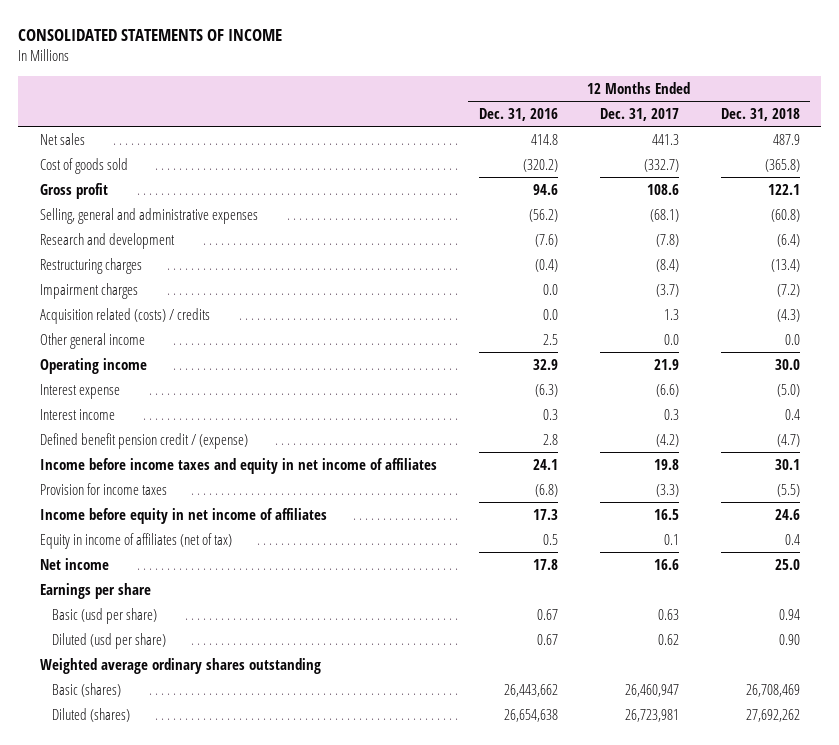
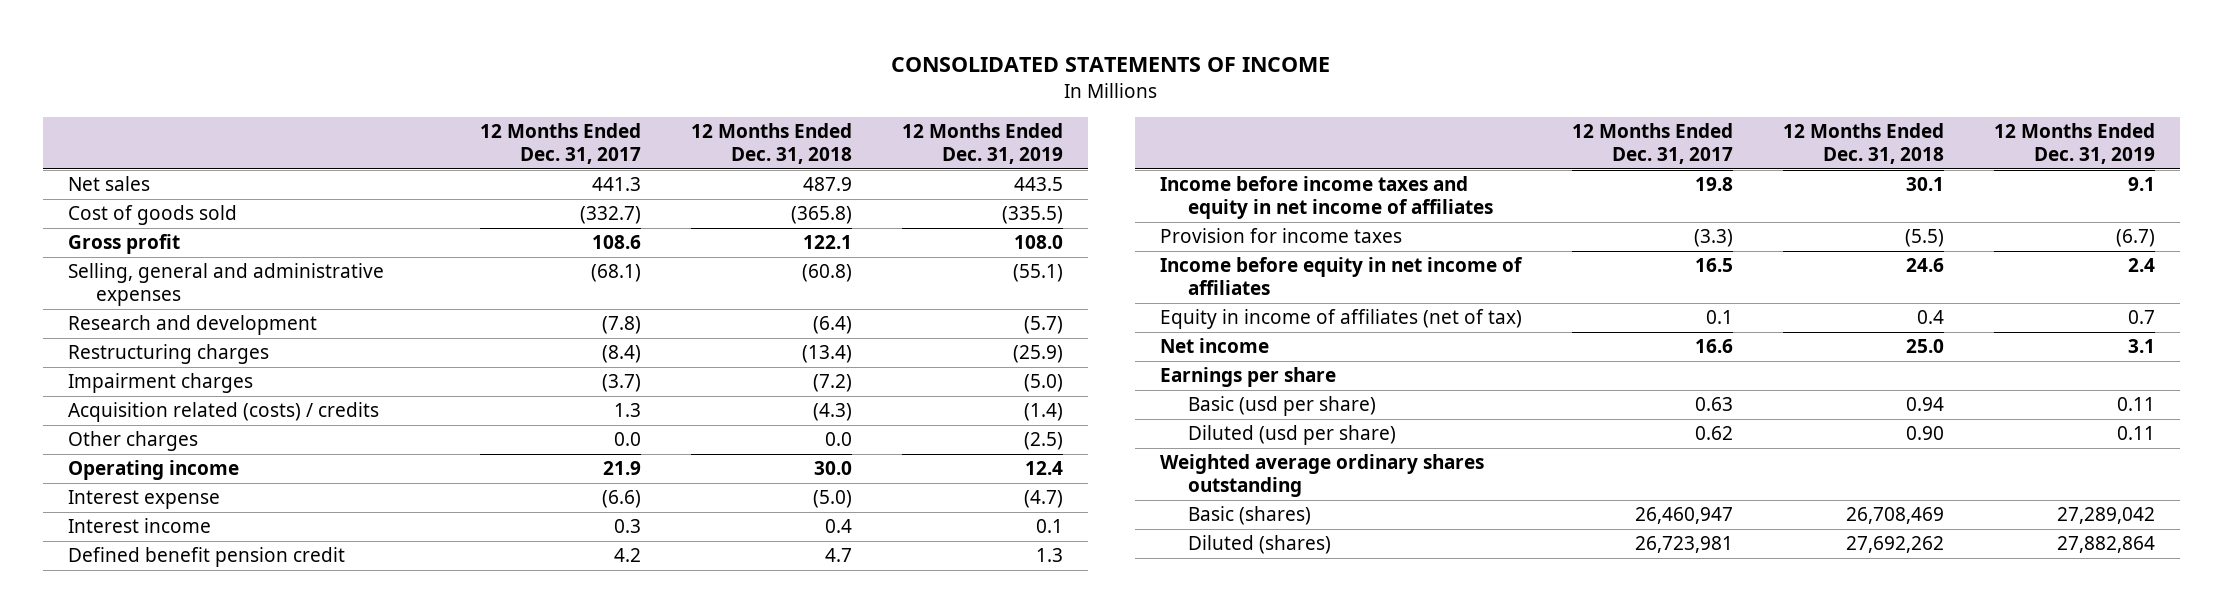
[478,108,558,122] Dec. 31, 2016 -> none
none -> [901,122,1063,165] 12 Months Ended Dec. 31, 2019
[39,332,145,349] Other general income -> [67,431,198,452] Other charges
[39,432,248,449] Defined benefit pension credit / (expense) -> [67,547,345,568] Defined benefit pension credit
[655,433,679,447] (4.2) -> [613,548,641,563] 4.2
[776,433,800,447] (4.7) -> [824,548,852,563] 4.7

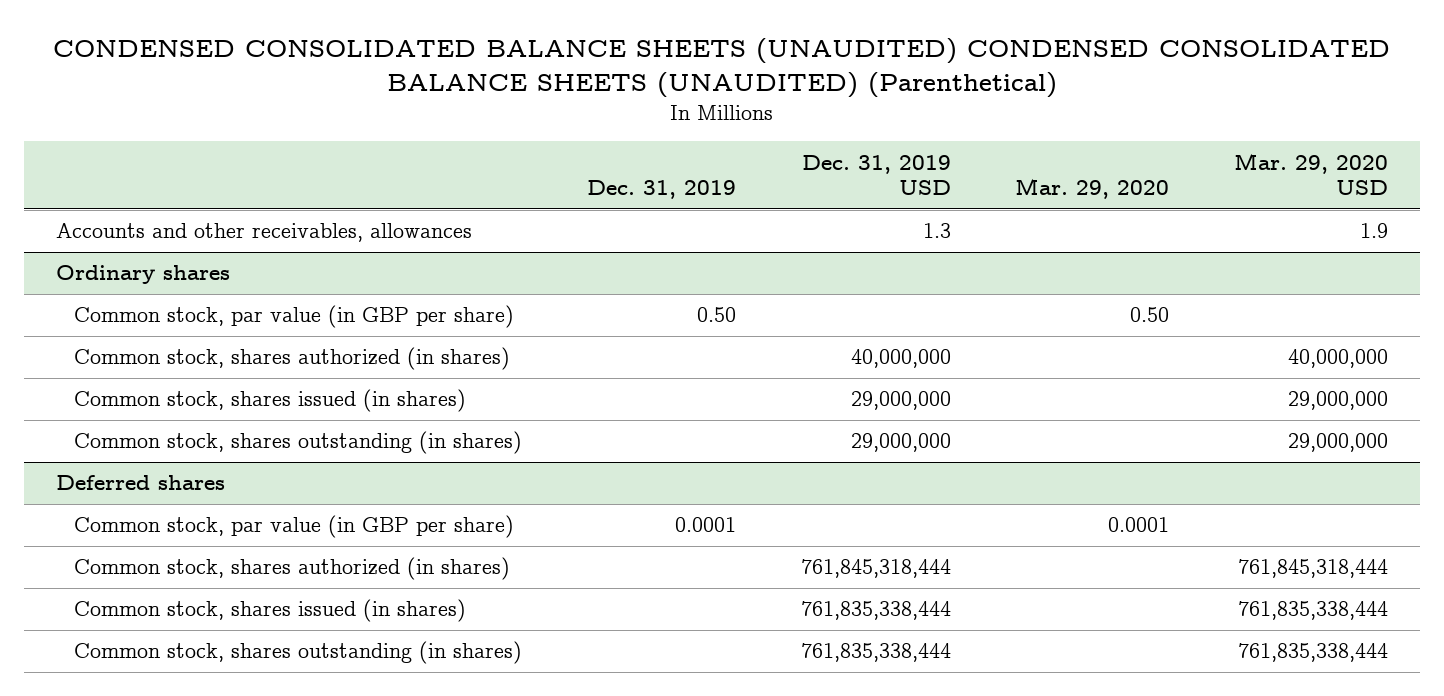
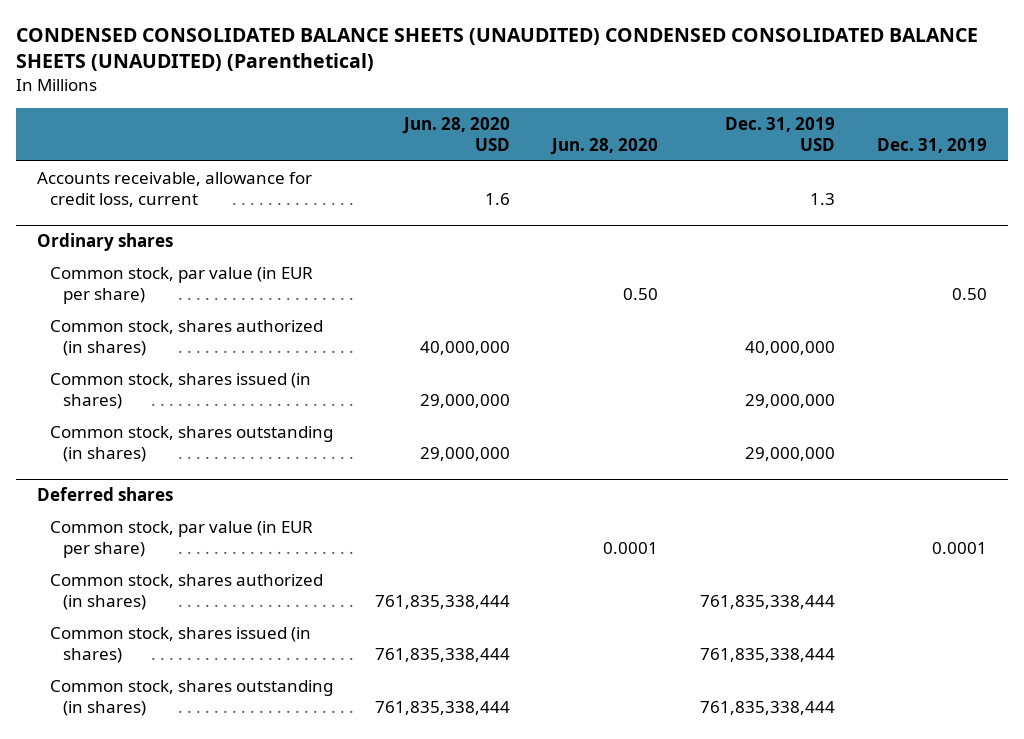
[1015,178,1170,200] Mar. 29, 2020 -> none
[1234,152,1389,196] Mar. 29, 2020 USD -> none
none -> [402,116,511,151] Jun. 28, 2020 USD
none -> [550,137,659,155] Jun. 28, 2020
[55,223,472,243] Accounts and other receivables, allowances -> [36,172,312,207] Accounts receivable, allowance for credit loss, current
[74,305,515,329] Common stock, par value (in GBP per share) -> [49,267,313,304] Common stock, par value (in EUR per share)
[74,515,515,539] Common stock, par value (in GBP per share) -> [49,521,313,558] Common stock, par value (in EUR per share)
[800,559,951,579] 761,845,318,444 -> [700,594,836,609] 761,835,338,444

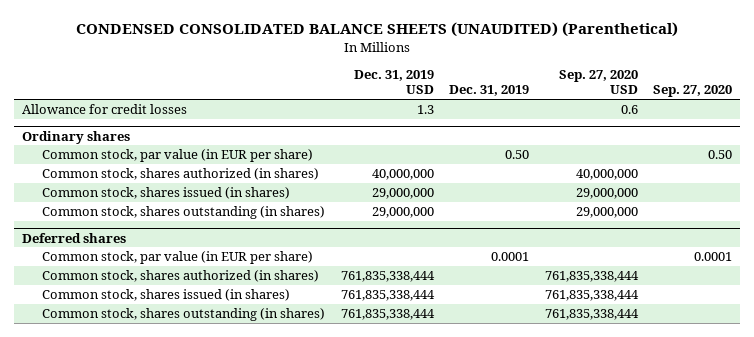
[15,27,978,72] CONDENSED CONSOLIDATED BALANCE SHEETS (UNAUDITED) CONDENSED CONSOLIDATED BALANCE SHEETS (UNAUDITED) (Parenthetical) -> [75,22,678,38] CONDENSED CONSOLIDATED BALANCE SHEETS (UNAUDITED) (Parenthetical)
[402,116,511,151] Jun. 28, 2020 USD -> none
[550,137,659,155] Jun. 28, 2020 -> none
none -> [558,69,638,95] Sep. 27, 2020 USD
none -> [653,85,733,98] Sep. 27, 2020
[36,172,312,207] Accounts receivable, allowance for credit loss, current -> [21,104,187,115] Allowance for credit losses

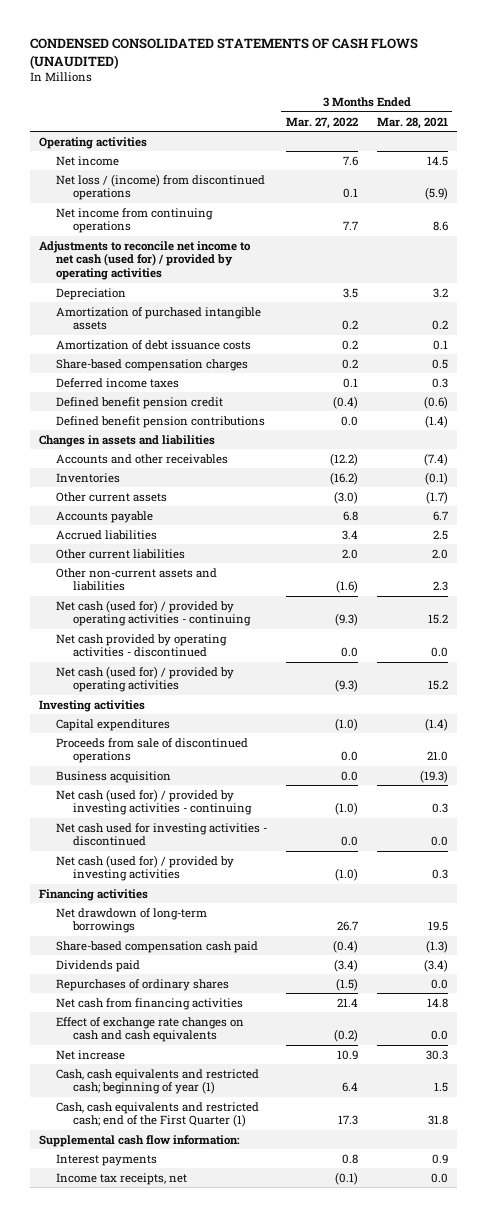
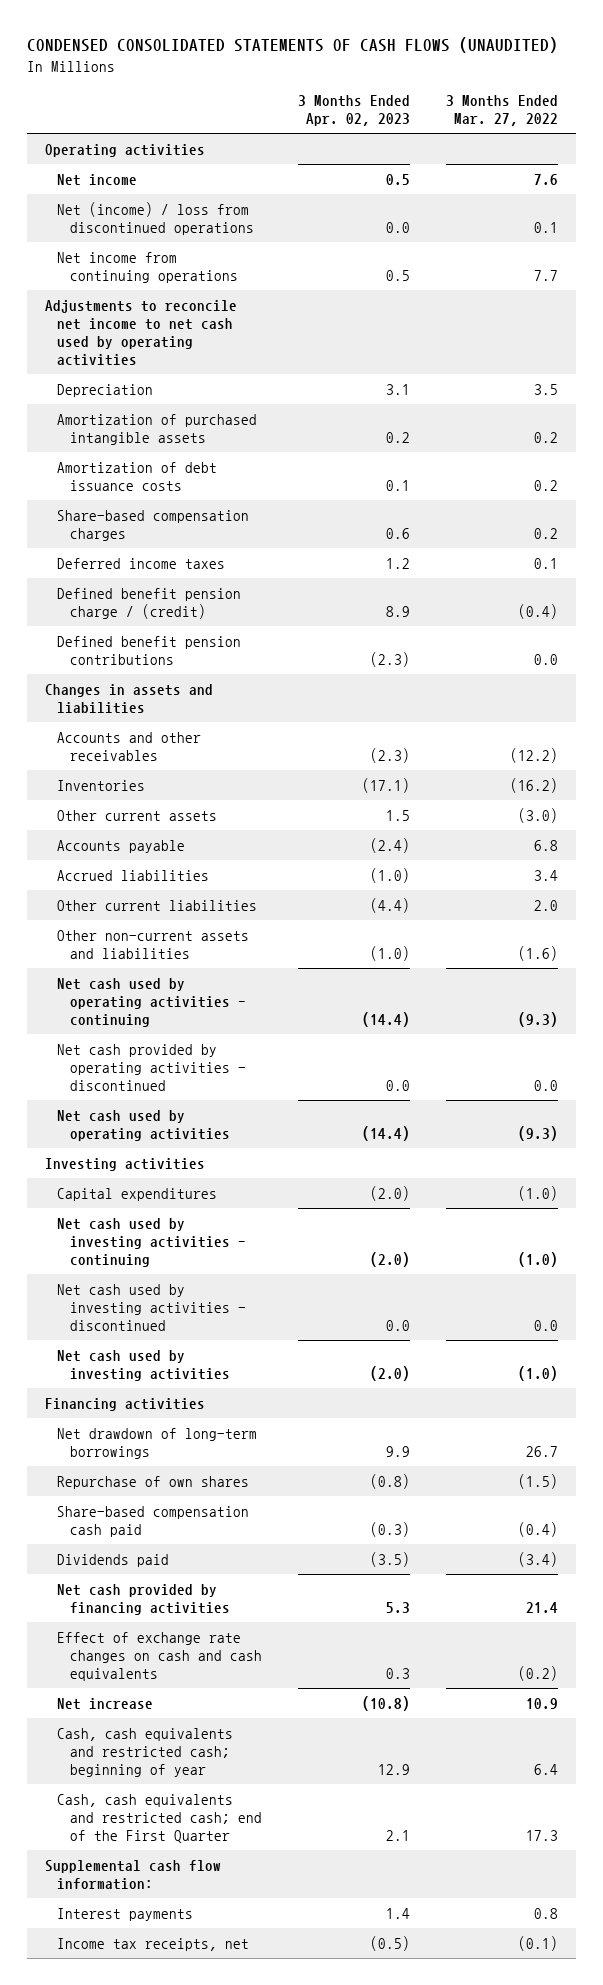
[376,116,448,129] Mar. 28, 2021 -> none
none -> [297,95,410,127] 3 Months Ended Apr. 02, 2023
[56,173,266,201] Net loss / (income) from discontinued operations -> [57,201,254,235] Net (income) / loss from discontinued operations
[39,240,252,281] Adjustments to reconcile net income to net cash (used for) / provided by operating activities -> [45,299,238,366] Adjustments to reconcile net income to net cash used by operating activities
[56,396,224,409] Defined benefit pension credit -> [57,587,242,619] Defined benefit pension charge / (credit)
[56,599,252,627] Net cash (used for) / provided by operating activities - continuing -> [57,977,246,1027] Net cash used by operating activities - continuing
[56,665,235,693] Net cash (used for) / provided by operating activities -> [57,1109,230,1141] Net cash used by operating activities
[56,737,249,764] Proceeds from sale of discontinued operations -> none
[56,770,172,783] Business acquisition -> none
[56,788,253,816] Net cash (used for) / provided by investing activities - continuing -> [57,1217,246,1267] Net cash used by investing activities - continuing
[56,822,268,847] Net cash used for investing activities - discontinued -> [57,1283,246,1331] Net cash used by investing activities - discontinued
[56,854,235,882] Net cash (used for) / provided by investing activities -> [57,1349,230,1381] Net cash used by investing activities
none -> [57,1475,250,1489] Repurchase of own shares
[56,978,230,991] Repurchases of ordinary shares -> none
[56,997,244,1010] Net cash from financing activities -> [57,1583,230,1615] Net cash provided by financing activities
[56,1068,260,1095] Cash, cash equivalents and restricted cash; beginning of year (1) -> [57,1727,234,1777] Cash, cash equivalents and restricted cash; beginning of year
[56,1101,260,1128] Cash, cash equivalents and restricted cash; end of the First Quarter (1) -> [57,1793,262,1843] Cash, cash equivalents and restricted cash; end of the First Quarter

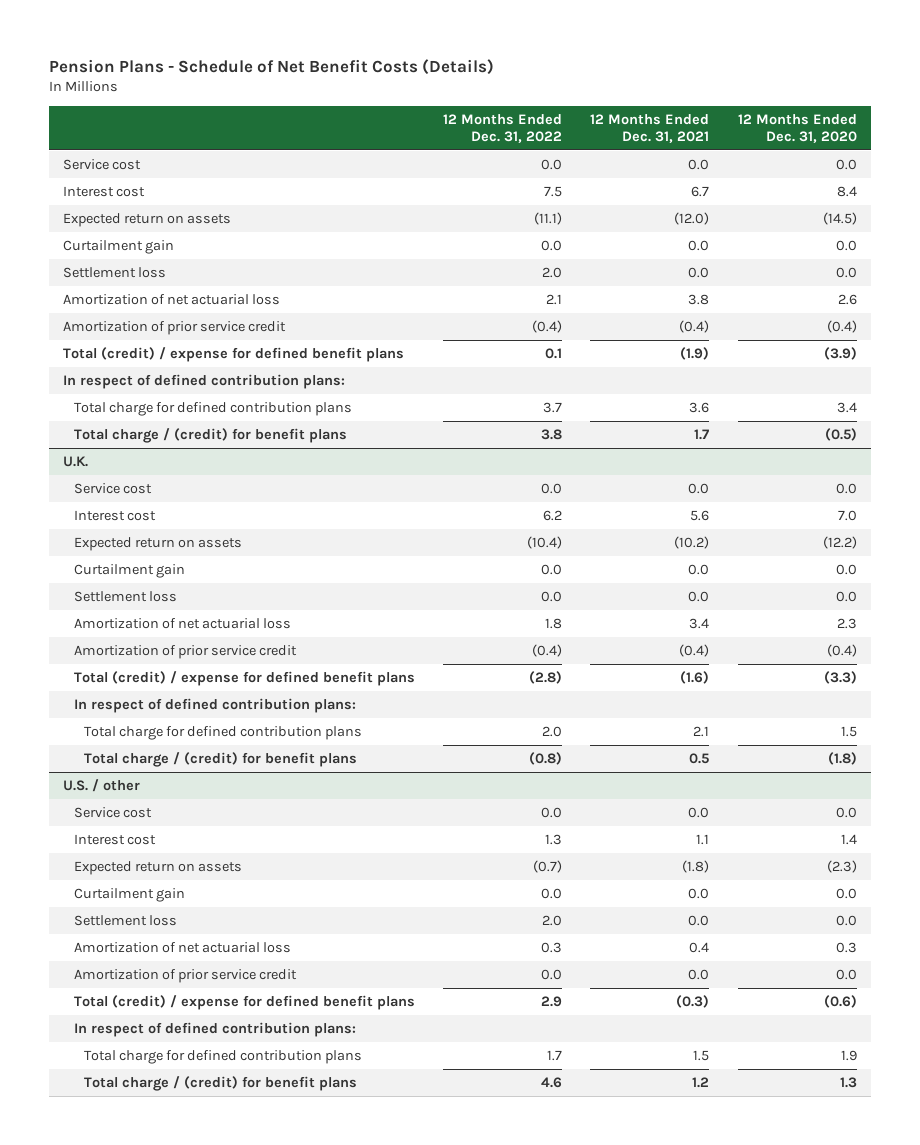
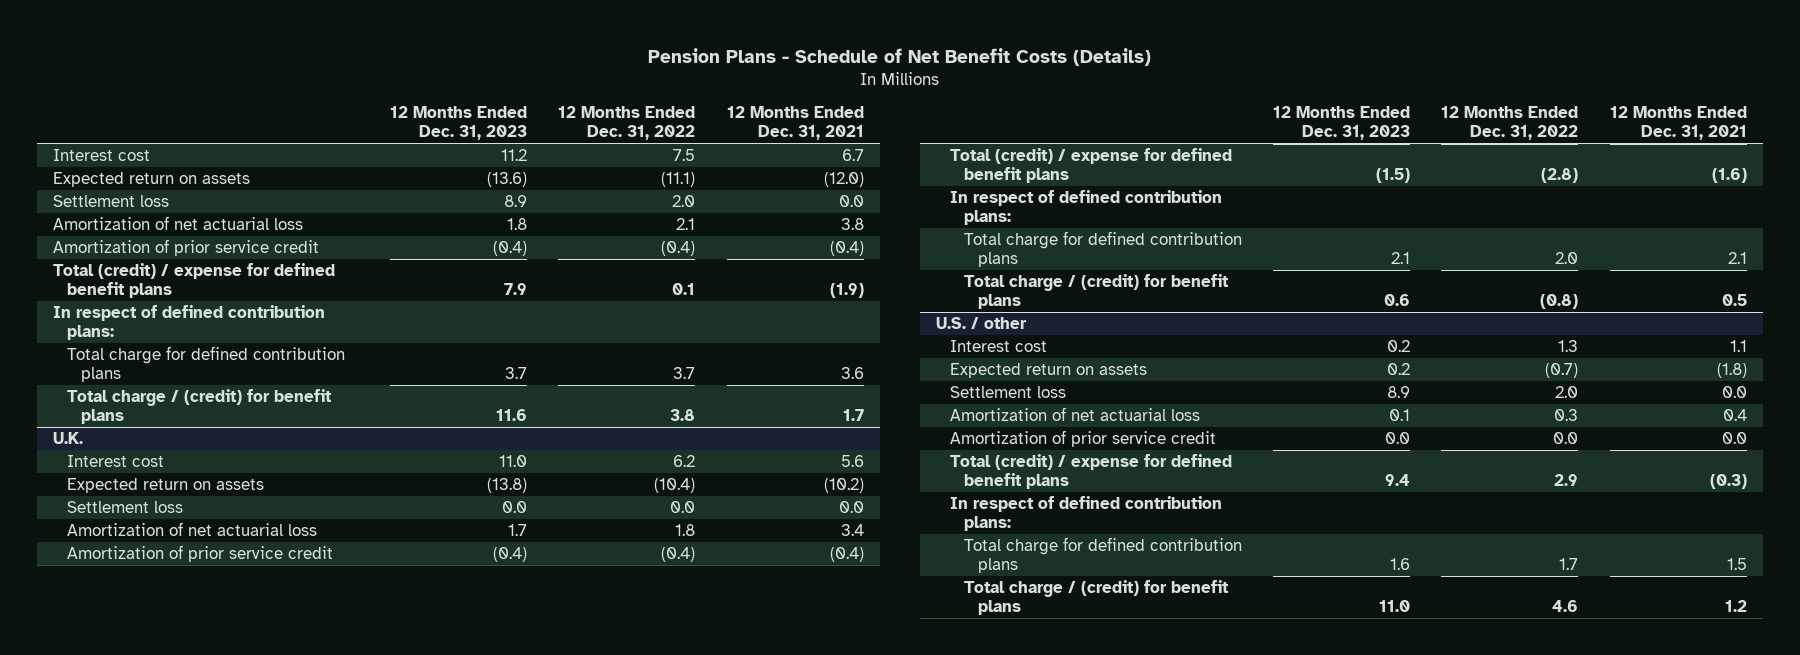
[737,113,857,144] 12 Months Ended Dec. 31, 2020 -> none
none -> [390,106,528,141] 12 Months Ended Dec. 31, 2023
[63,158,142,170] Service cost -> none
[63,239,175,254] Curtailment gain -> none
[73,482,152,494] Service cost -> none
[73,563,185,578] Curtailment gain -> none
[73,806,152,818] Service cost -> none
[73,887,185,902] Curtailment gain -> none

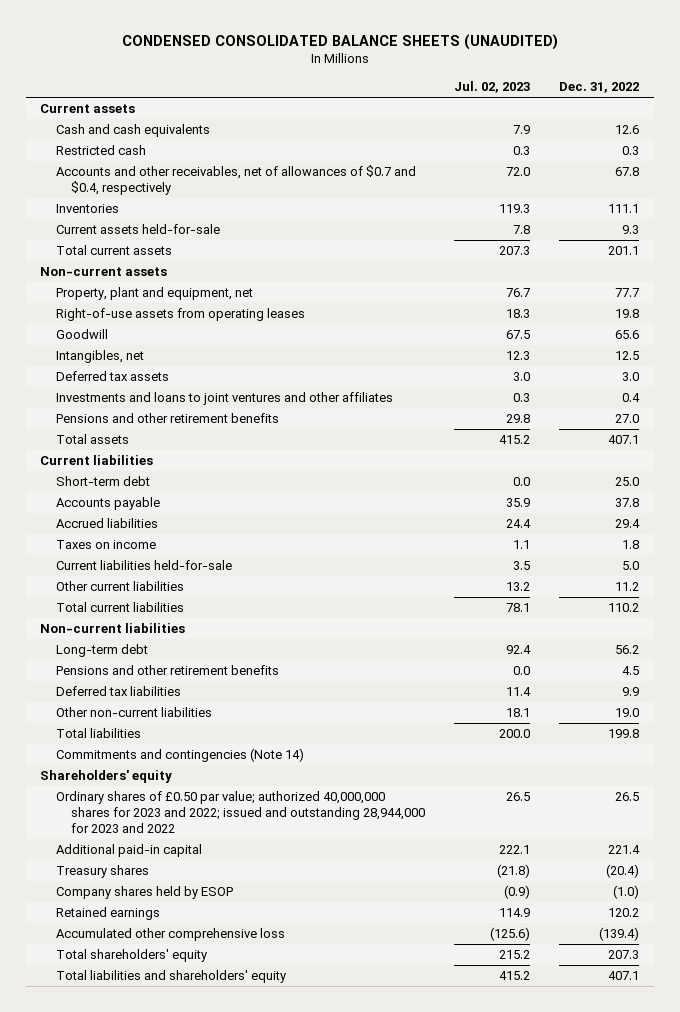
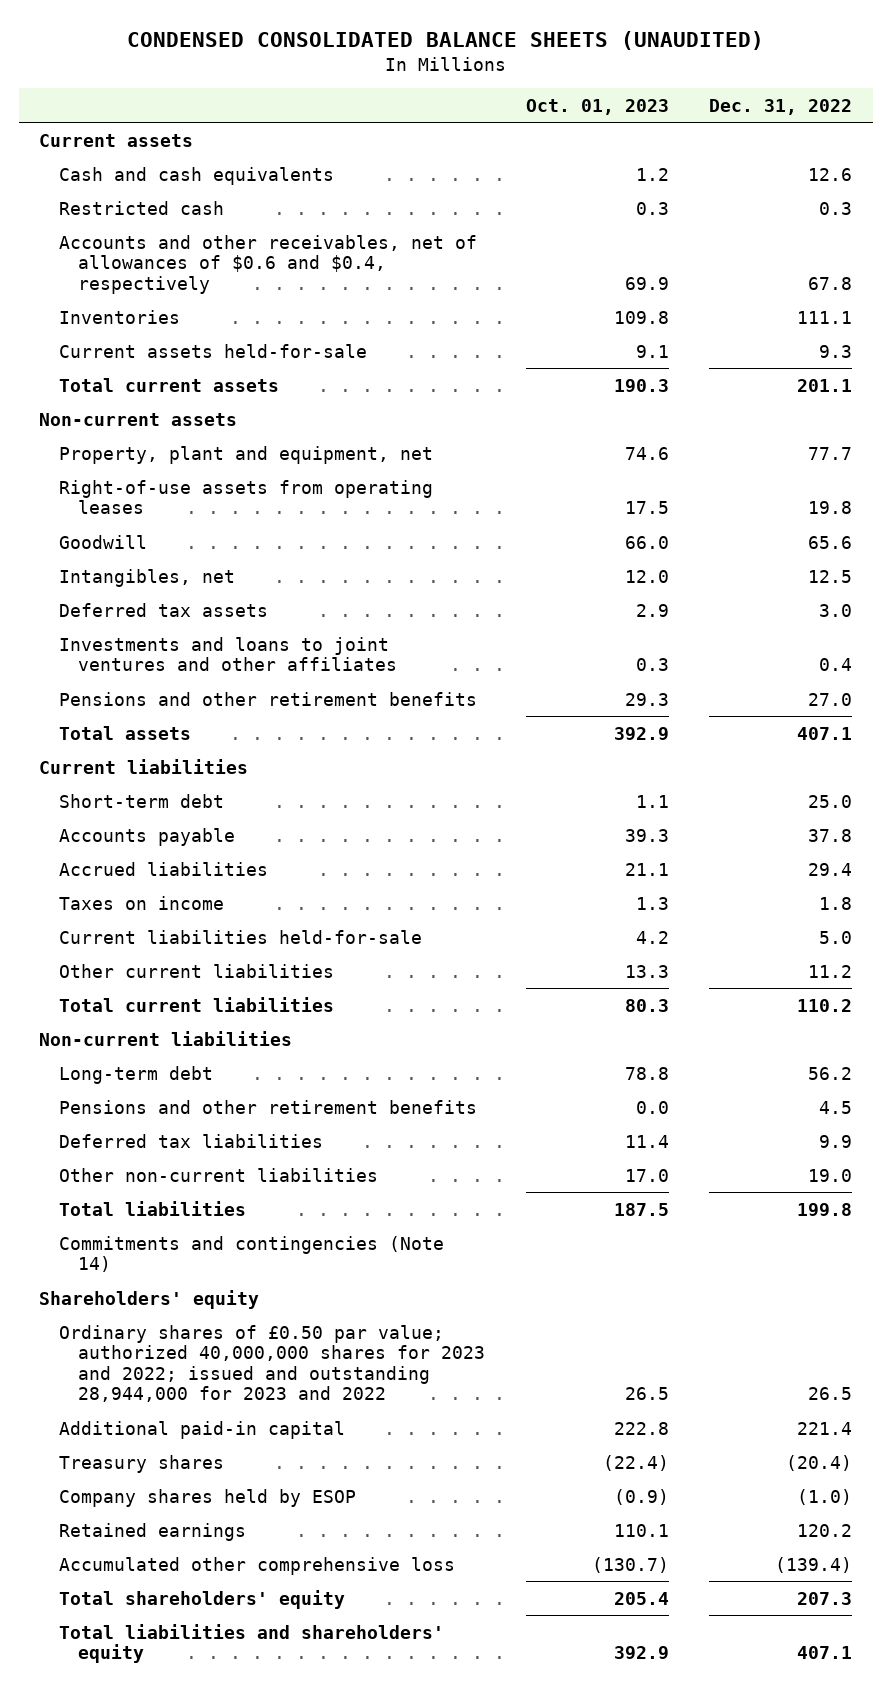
[454,80,531,93] Jul. 02, 2023 -> none
none -> [525,98,669,115] Oct. 01, 2023
[55,165,416,196] Accounts and other receivables, net of allowances of $0.7 and $0.4, respectively -> [58,234,477,294] Accounts and other receivables, net of allowances of $0.6 and $0.4, respectively

